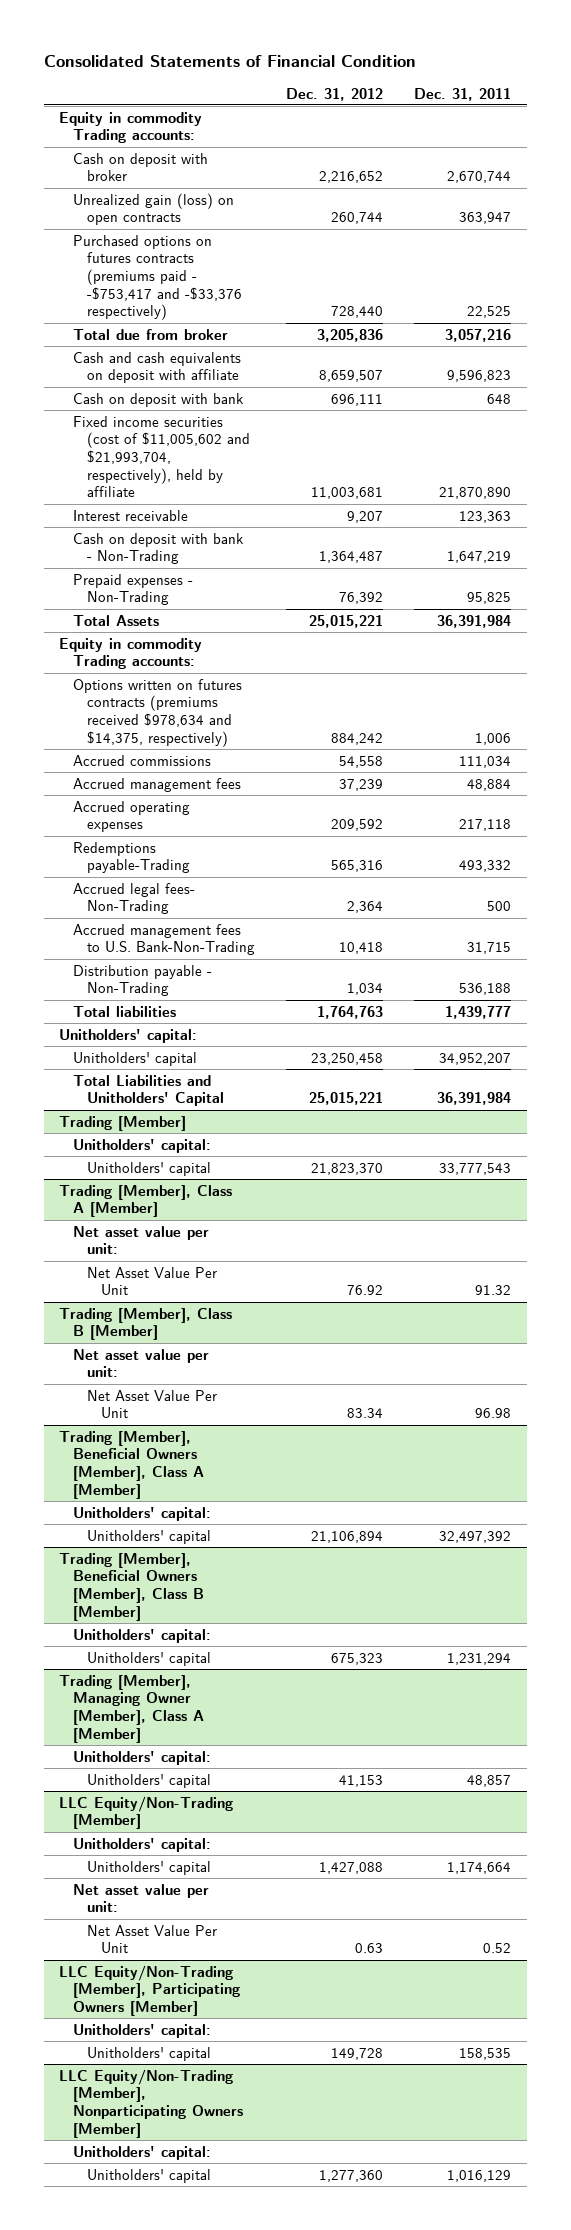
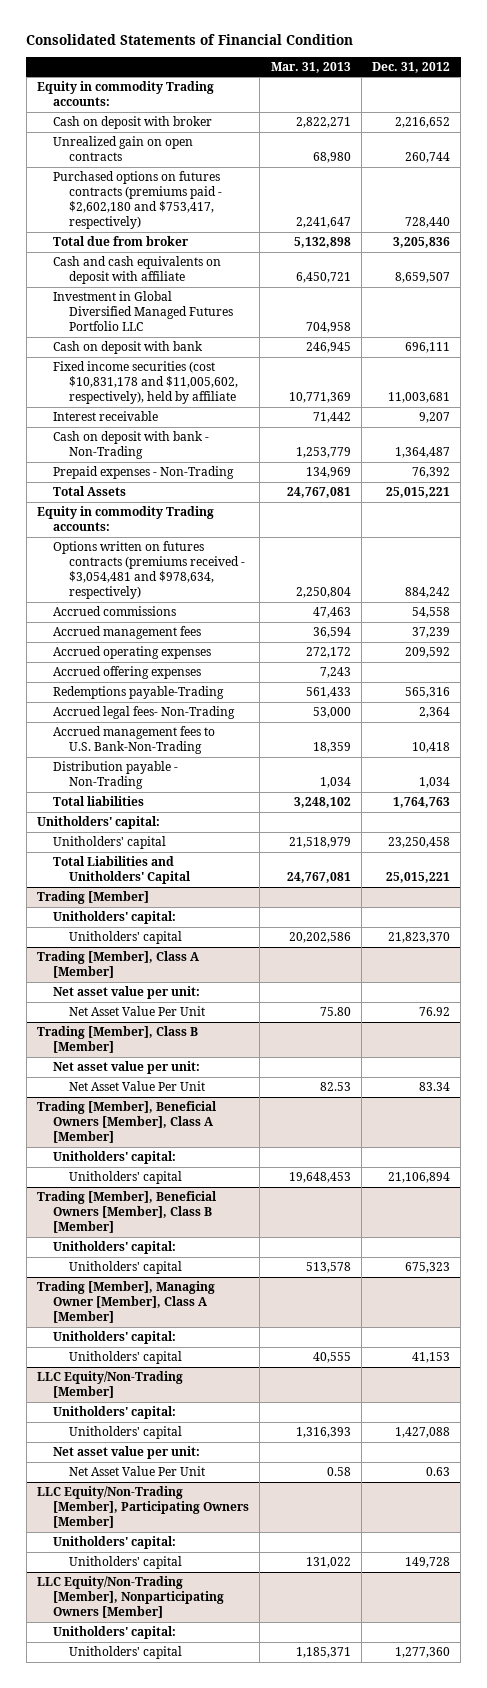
[414,87,512,101] Dec. 31, 2011 -> none
none -> [270,61,351,73] Mar. 31, 2013
[73,192,235,226] Unrealized gain (loss) on open contracts -> [53,136,194,162] Unrealized gain on open contracts
[73,234,243,321] Purchased options on futures contracts (premiums paid - -$753,417 and -$33,376 respectively) -> [53,171,223,230] Purchased options on futures contracts (premiums paid - $2,602,180 and $753,417, respectively)
none -> [53,291,234,332] Investment in Global Diversified Managed Futures Portfolio LLC
[73,415,251,498] Fixed income securities (cost of $11,005,602 and $21,993,704, respectively), held by affiliate -> [53,361,239,405] Fixed income securities (cost $10,831,178 and $11,005,602, respectively), held by affiliate
[73,678,243,747] Options written on futures contracts (premiums received $978,634 and $14,375, respectively) -> [53,541,246,600] Options written on futures contracts (premiums received - $3,054,481 and $978,634, respectively)
none -> [53,666,202,680] Accrued offering expenses

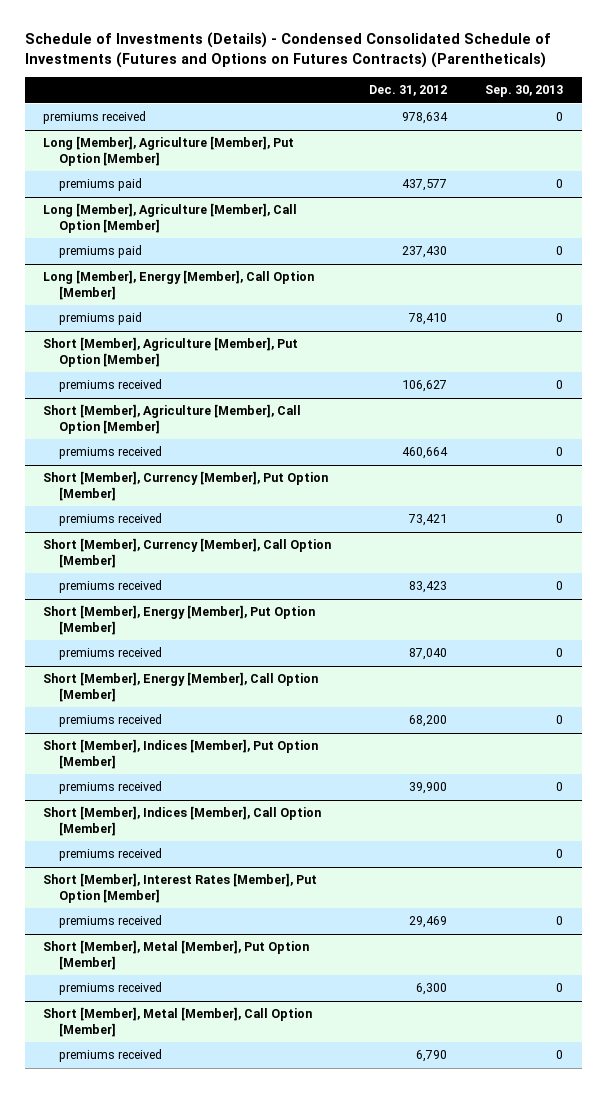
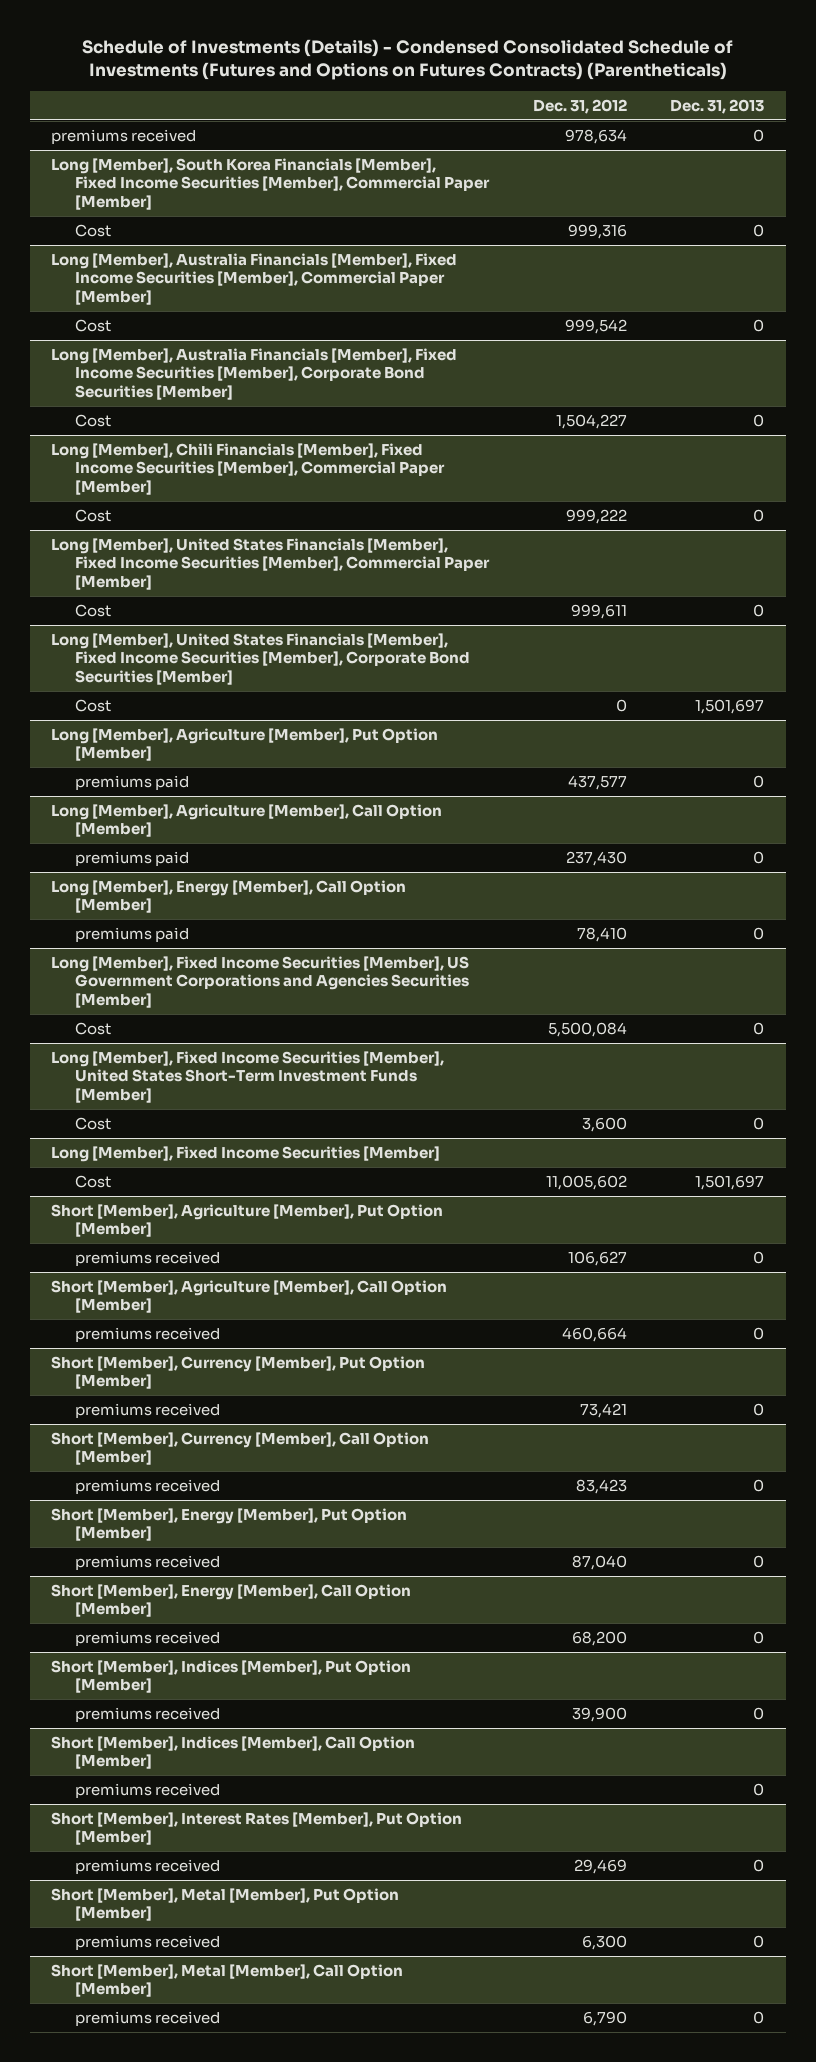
[484,85,563,98] Sep. 30, 2013 -> none
none -> [670,99,765,115] Dec. 31, 2013
none -> [51,157,491,210] Long [Member], South Korea Financials [Member], Fixed Income Securities [Member], Commercial Paper [Member]
none -> [75,223,112,237] Cost
none -> [51,252,458,305] Long [Member], Australia Financials [Member], Fixed Income Securities [Member], Commercial Paper [Member]
none -> [75,318,112,332] Cost
none -> [51,347,458,400] Long [Member], Australia Financials [Member], Fixed Income Securities [Member], Corporate Bond Securities [Member]
none -> [75,413,112,427] Cost
none -> [51,442,446,495] Long [Member], Chili Financials [Member], Fixed Income Securities [Member], Commercial Paper [Member]
none -> [75,508,112,522] Cost
none -> [51,537,491,590] Long [Member], United States Financials [Member], Fixed Income Securities [Member], Commercial Paper [Member]
none -> [75,603,112,617] Cost
none -> [51,632,471,685] Long [Member], United States Financials [Member], Fixed Income Securities [Member], Corporate Bond Securities [Member]
none -> [75,698,112,712] Cost
none -> [51,955,470,1008] Long [Member], Fixed Income Securities [Member], US Government Corporations and Agencies Securities [Member]
none -> [75,1021,112,1035] Cost
none -> [51,1050,445,1103] Long [Member], Fixed Income Securities [Member], United States Short-Term Investment Funds [Member]
none -> [75,1116,112,1130] Cost
none -> [51,1145,441,1162] Long [Member], Fixed Income Securities [Member]
none -> [75,1174,112,1188] Cost

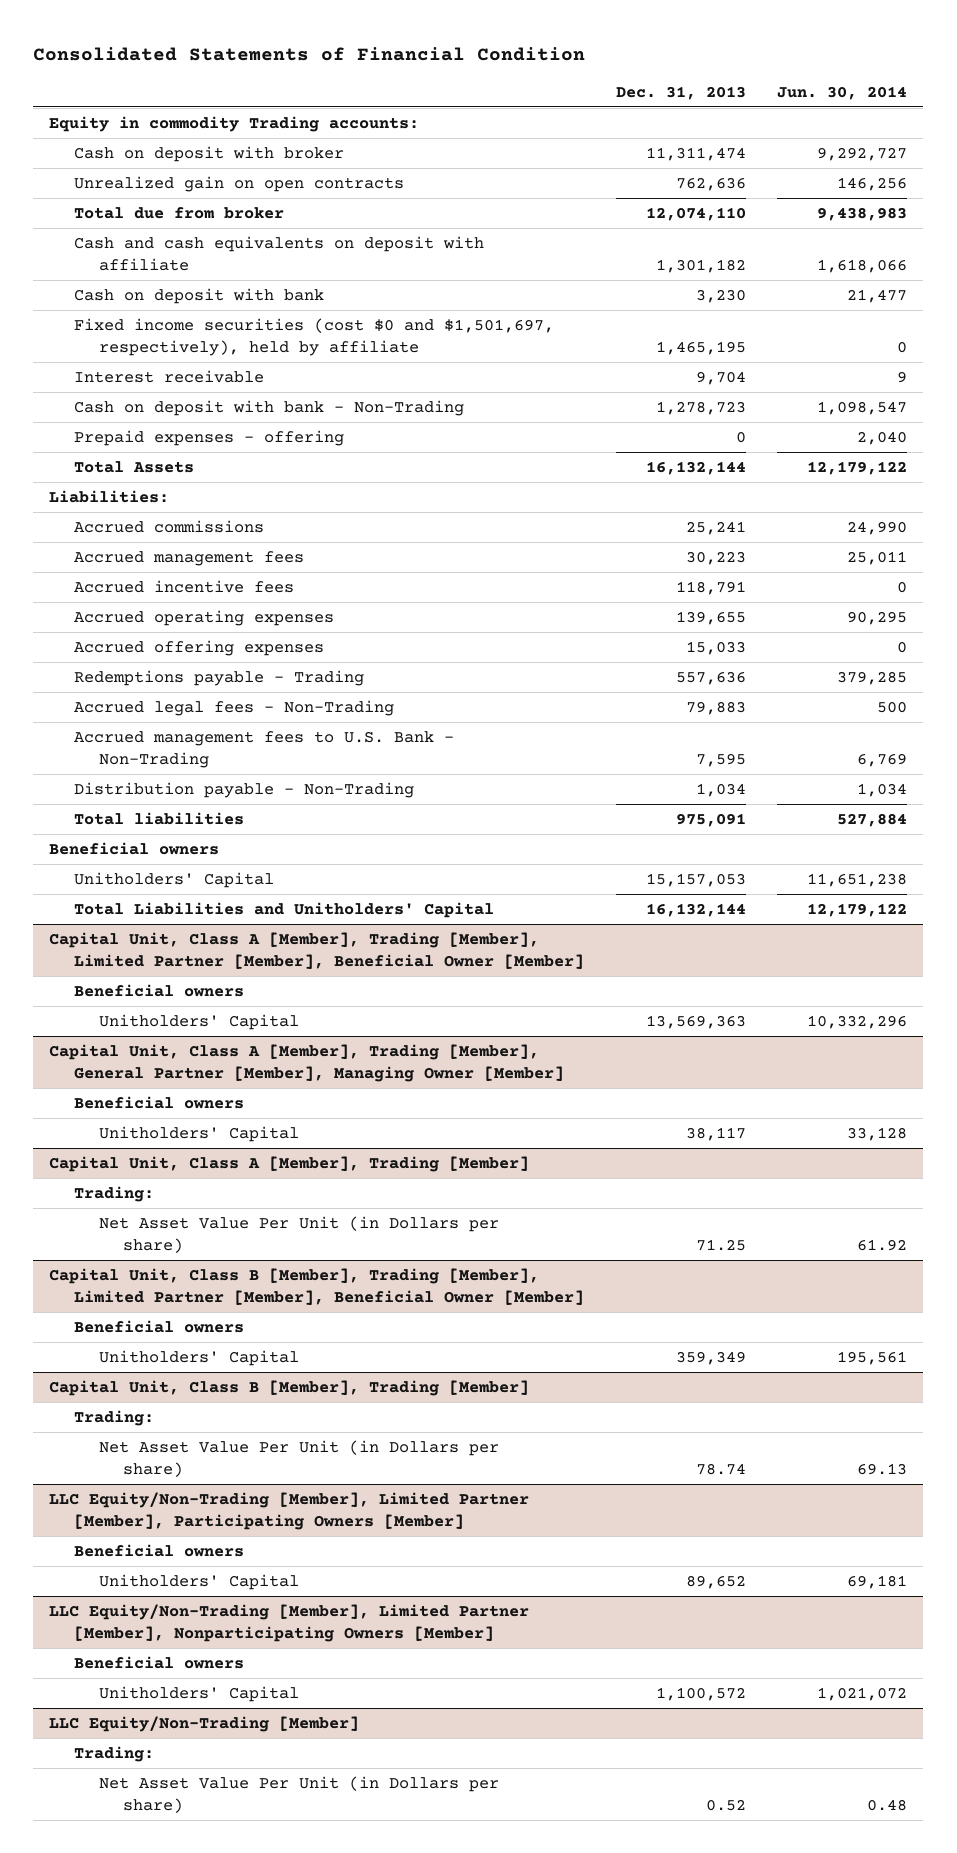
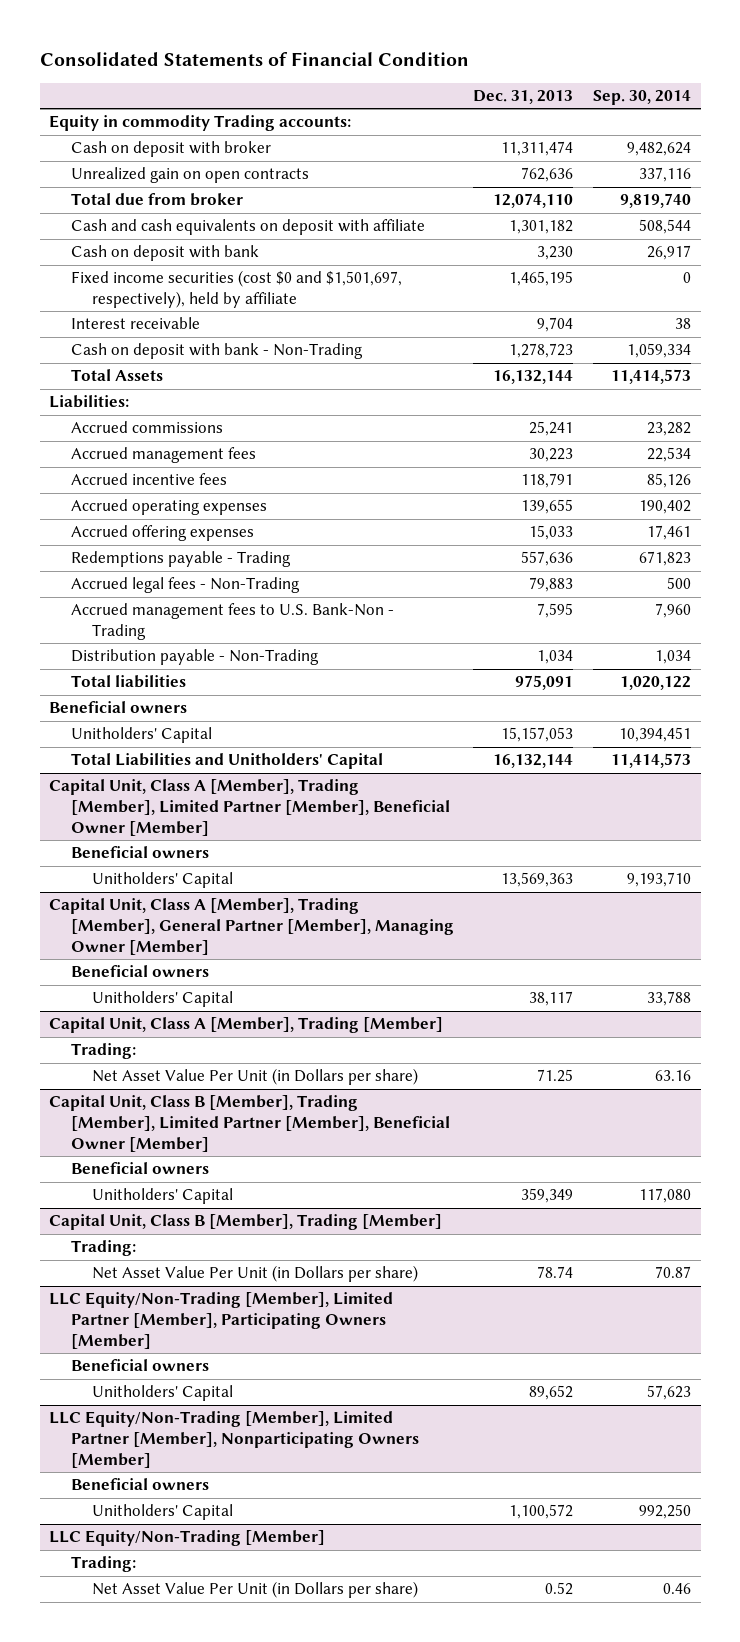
[777,85,908,100] Jun. 30, 2014 -> none
none -> [592,90,691,106] Sep. 30, 2014
[73,430,344,447] Prepaid expenses - offering -> none
[73,731,454,768] Accrued management fees to U.S. Bank - Non-Trading -> [70,603,394,641] Accrued management fees to U.S. Bank-Non - Trading

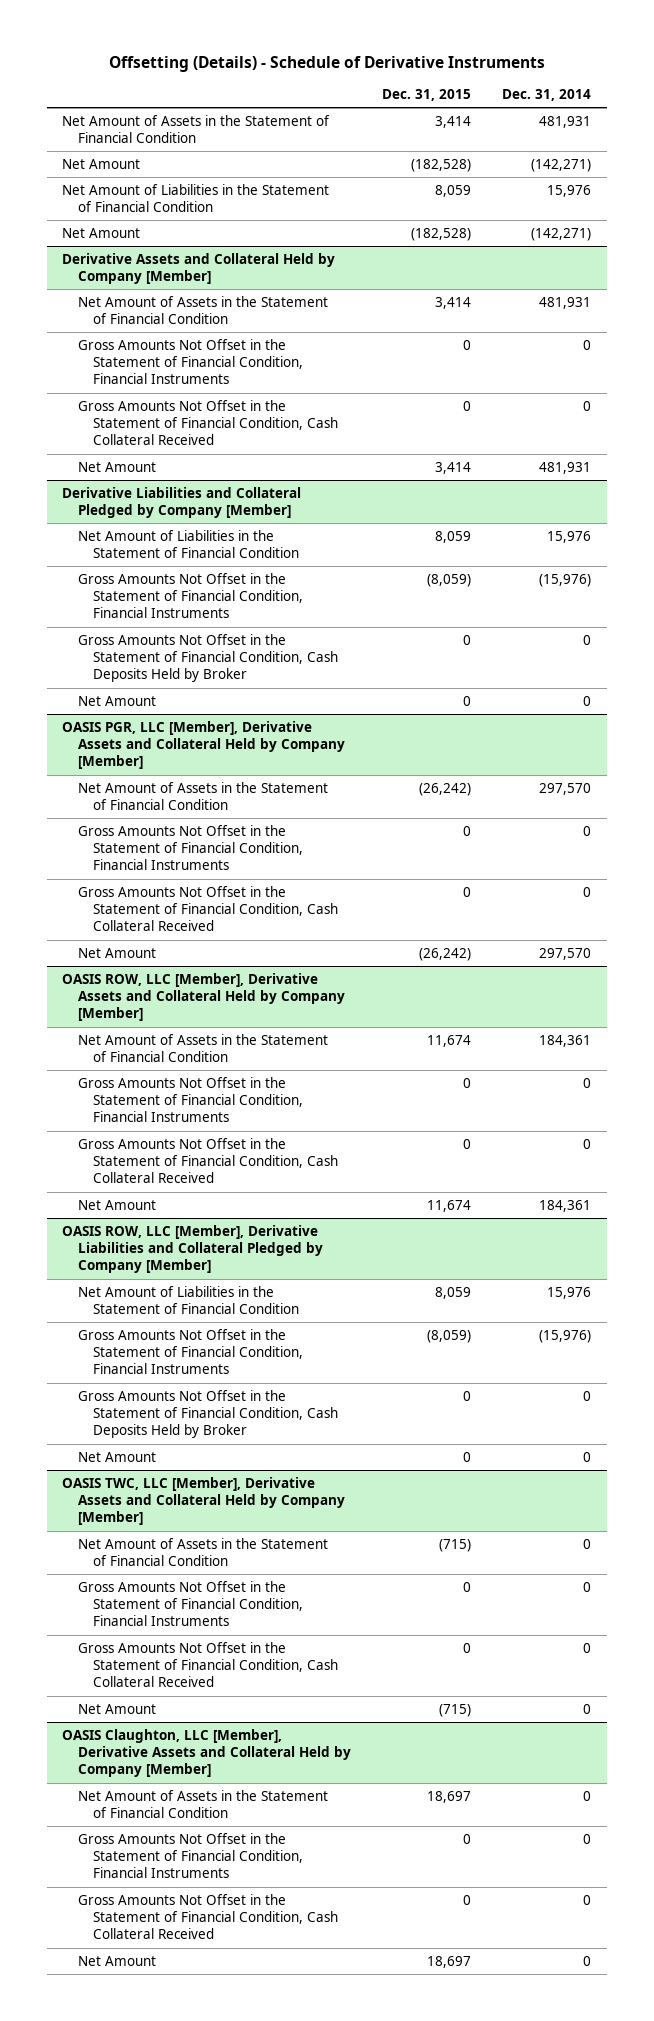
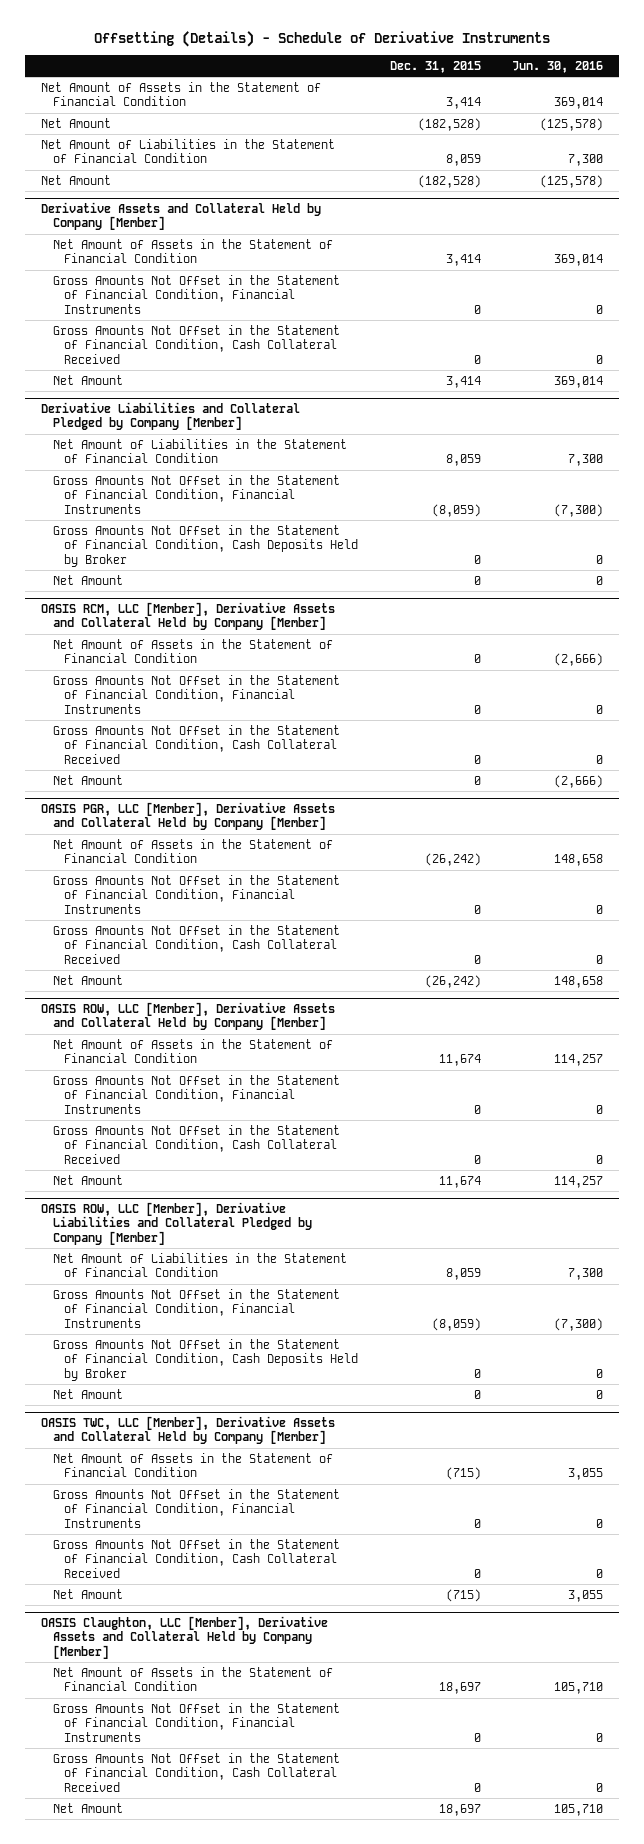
[502,89,592,102] Dec. 31, 2014 -> none
none -> [512,61,604,74] Jun. 30, 2016
none -> [40,601,335,631] OASIS RCM, LLC [Member], Derivative Assets and Collateral Held by Company [Member]
none -> [52,638,333,664] Net Amount of Assets in the Statement of Financial Condition
none -> [52,674,340,714] Gross Amounts Not Offset in the Statement of Financial Condition, Financial Instruments
none -> [52,724,340,764] Gross Amounts Not Offset in the Statement of Financial Condition, Cash Collateral Received
none -> [52,774,123,785] Net Amount

